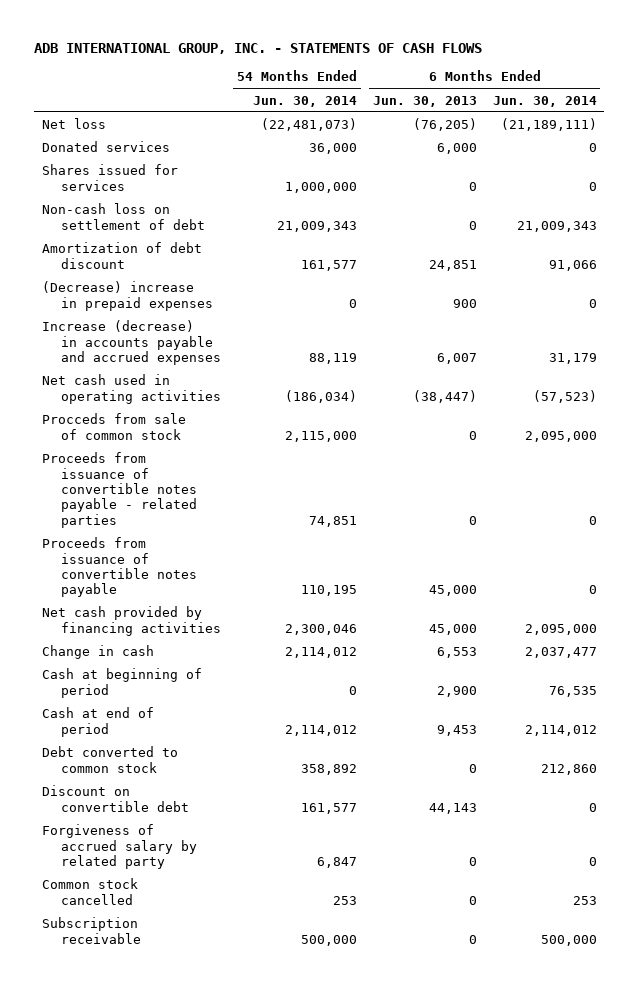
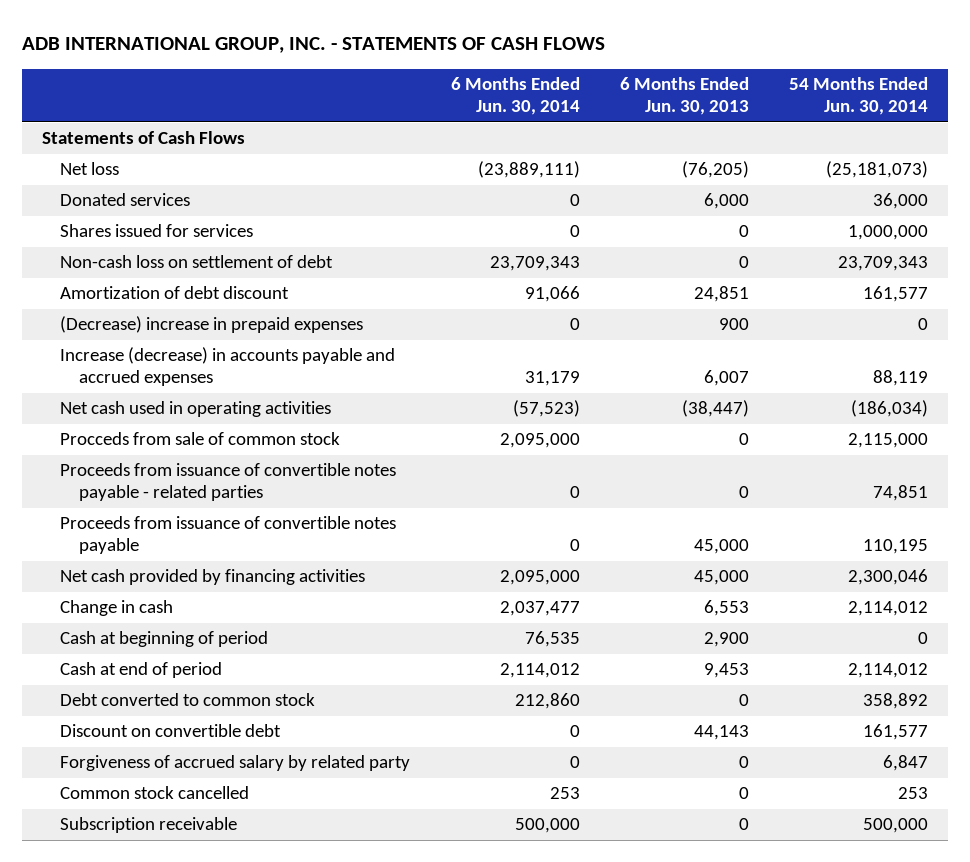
none -> [41,131,245,145] Statements of Cash Flows
[260,118,357,132] (22,481,073) -> [825,161,928,179] (25,181,073)
[500,118,597,132] (21,189,111) -> [477,161,580,179] (23,889,111)
[276,220,357,232] 21,009,343 -> [837,256,928,272] 23,709,343
[516,220,597,232] 21,009,343 -> [489,256,580,272] 23,709,343

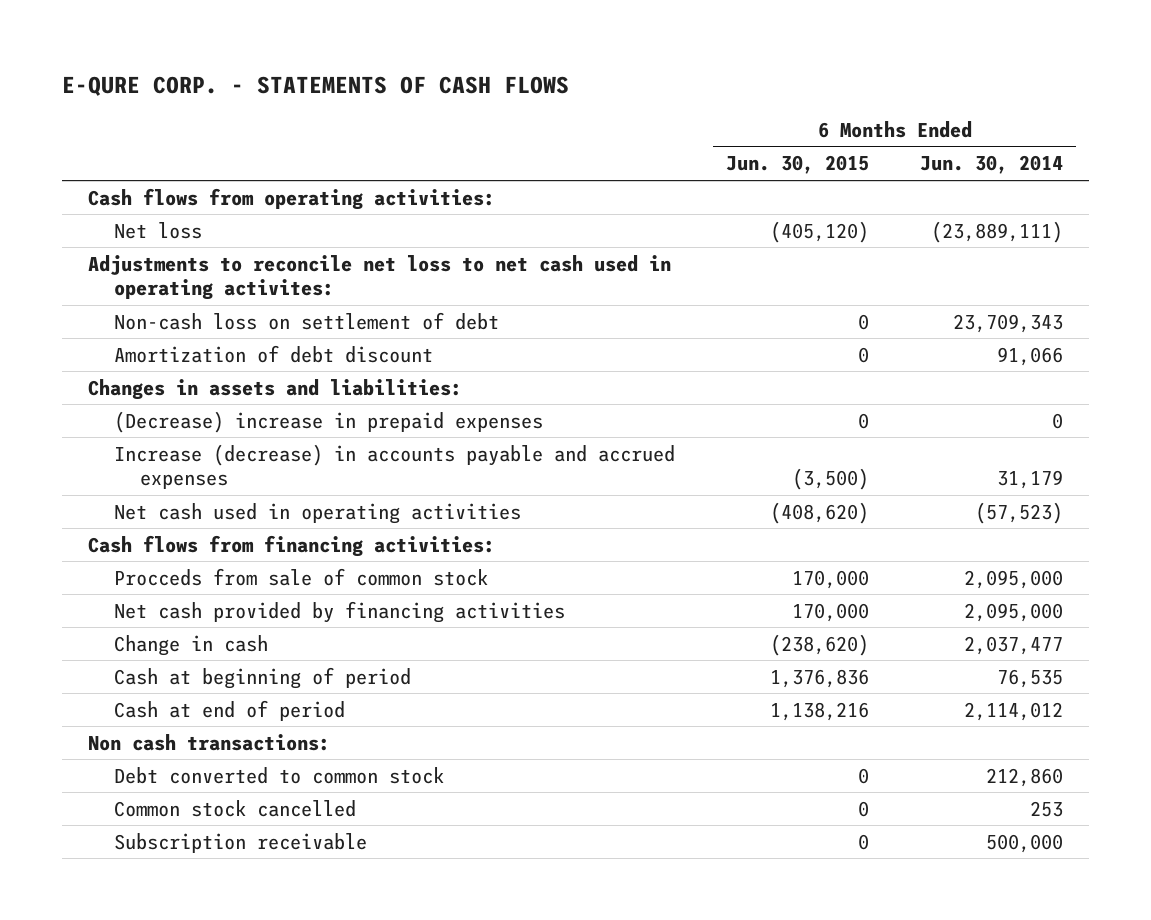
[21,37,605,54] ADB INTERNATIONAL GROUP, INC. - STATEMENTS OF CASH FLOWS -> [62,76,570,97] E-QURE CORP. - STATEMENTS OF CASH FLOWS
[619,77,749,116] 6 Months Ended Jun. 30, 2013 -> none
[788,77,928,116] 54 Months Ended Jun. 30, 2014 -> none
none -> [726,155,870,175] Jun. 30, 2015
[41,131,245,145] Statements of Cash Flows -> none
none -> [87,187,495,210] Cash flows from operating activities:
[60,193,191,207] Donated services -> none
[60,224,254,238] Shares issued for services -> none
none -> [87,254,671,301] Adjustments to reconcile net loss to net cash used in operating activites:
none -> [87,378,462,400] Changes in assets and liabilities:
none -> [87,534,495,557] Cash flows from financing activities:
[60,463,397,502] Proceeds from issuance of convertible notes payable - related parties -> none
[60,516,397,555] Proceeds from issuance of convertible notes payable -> none
none -> [87,733,330,751] Non cash transactions:
[60,724,282,738] Discount on convertible debt -> none
[60,755,411,772] Forgiveness of accrued salary by related party -> none

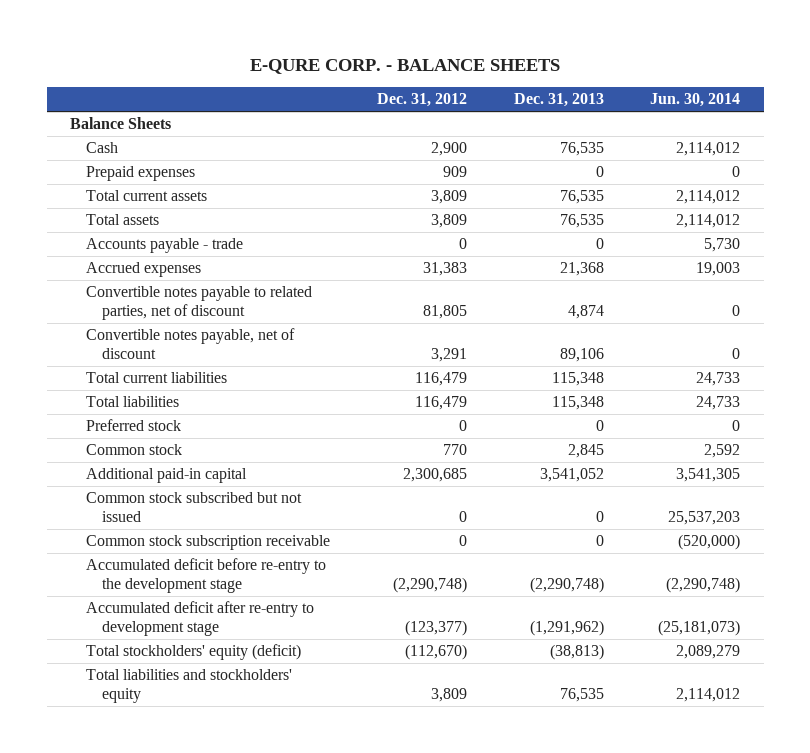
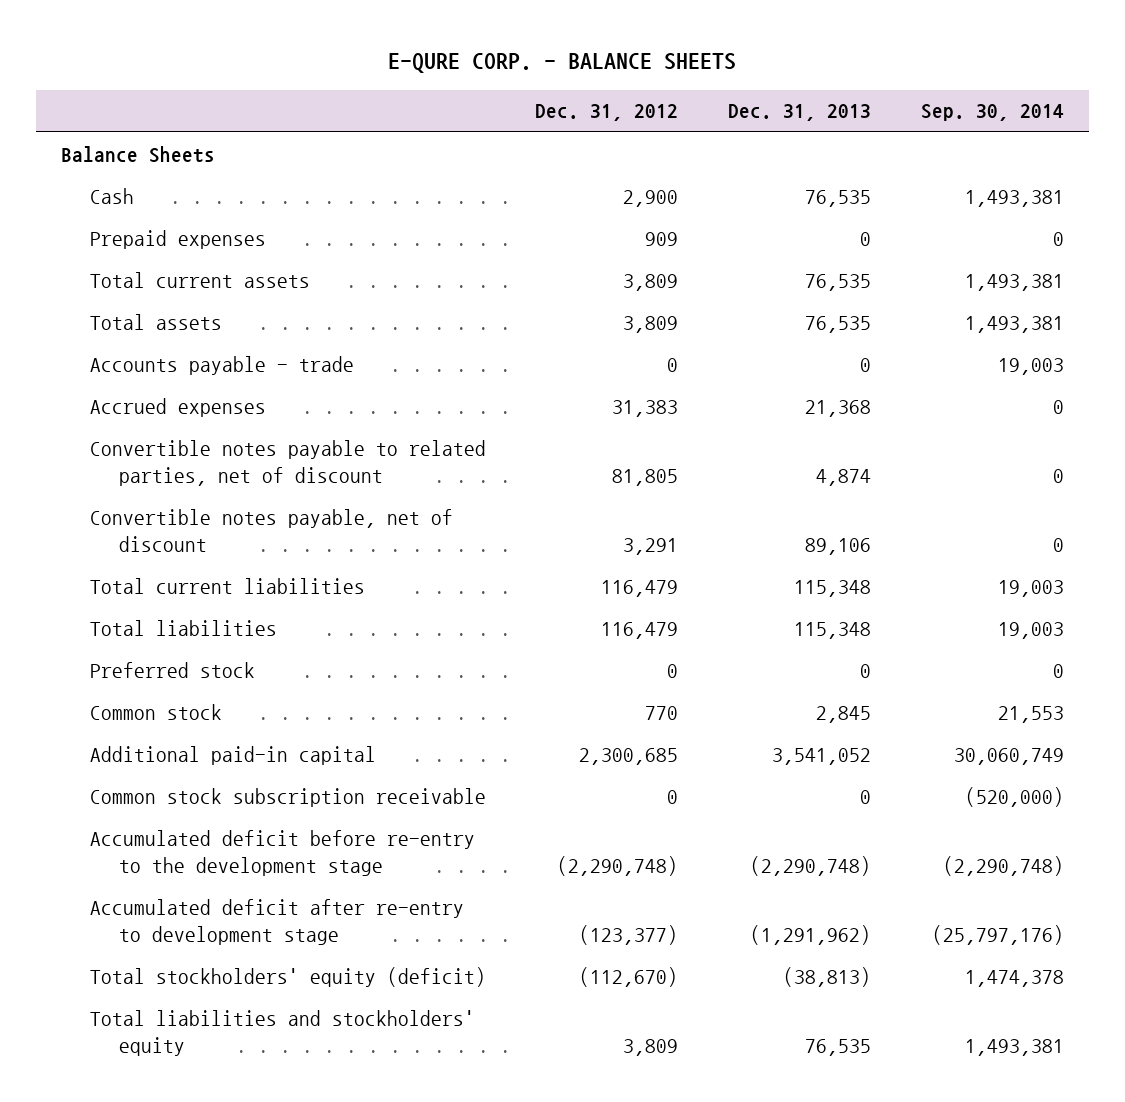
[650,93,741,108] Jun. 30, 2014 -> none
none -> [921,104,1065,122] Sep. 30, 2014
[86,492,303,522] Common stock subscribed but not issued -> none

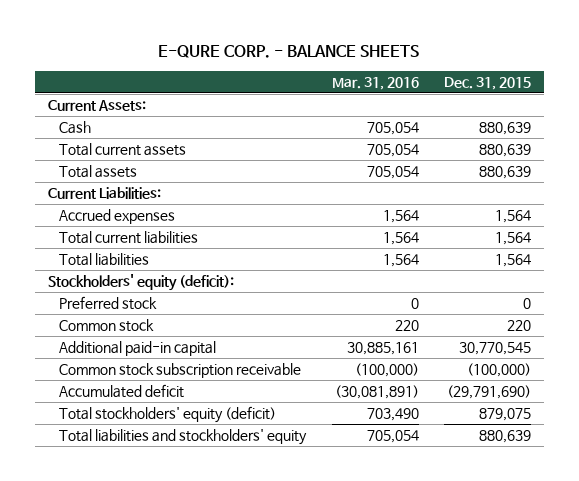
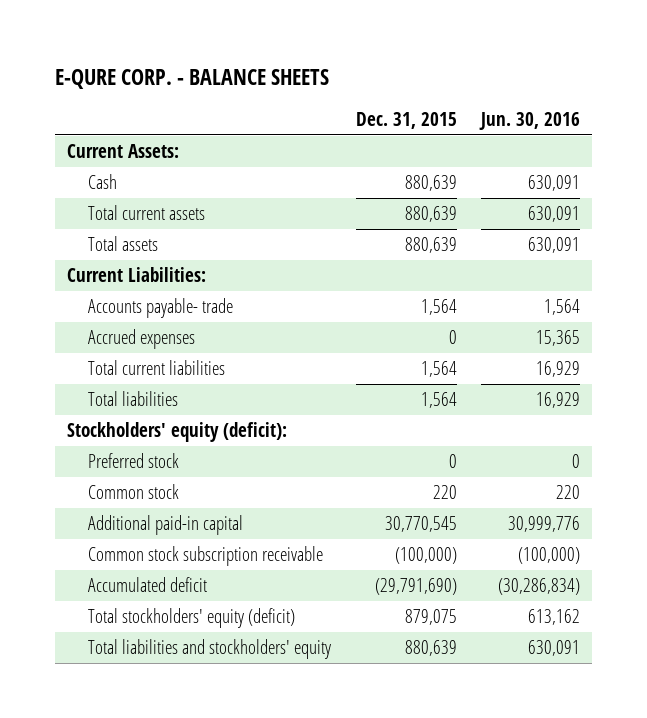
[331,76,419,90] Mar. 31, 2016 -> none
none -> [479,111,581,130] Jun. 30, 2016
none -> [88,298,234,319] Accounts payable- trade
[495,210,532,224] 1,564 -> [448,330,457,345] 0

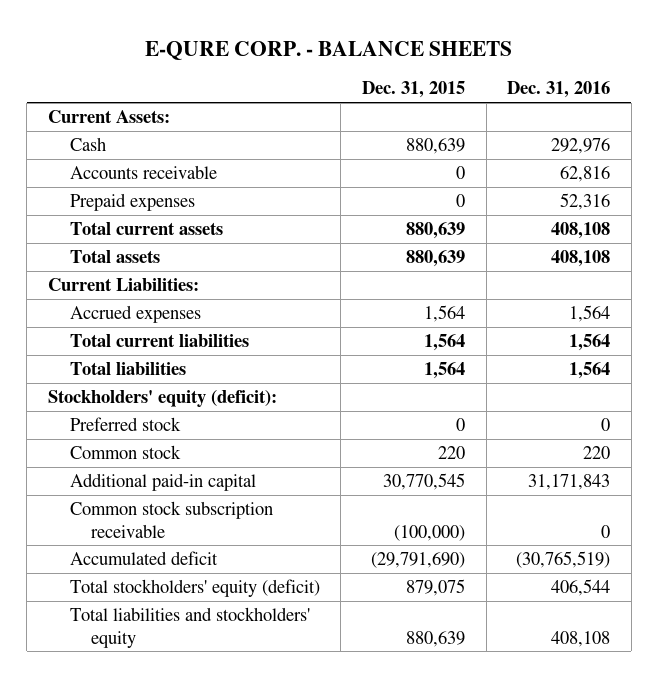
[479,111,581,130] Jun. 30, 2016 -> none
none -> [507,81,611,99] Dec. 31, 2016
none -> [69,165,217,180] Accounts receivable
none -> [69,193,195,212] Prepaid expenses
[88,298,234,319] Accounts payable- trade -> none
[448,330,457,345] 0 -> [423,305,465,323] 1,564

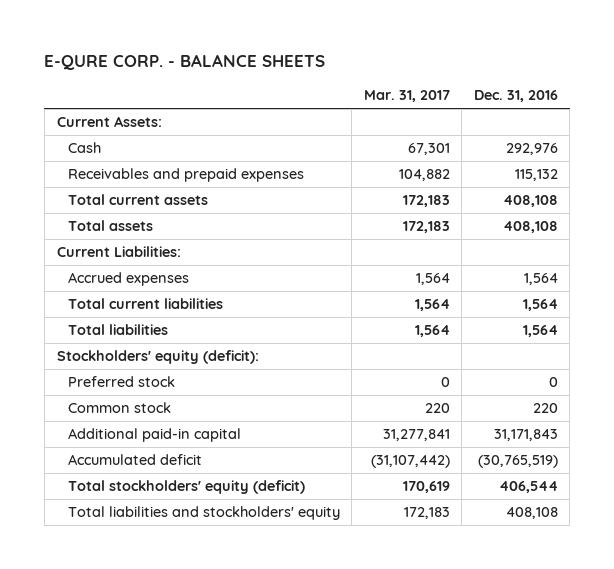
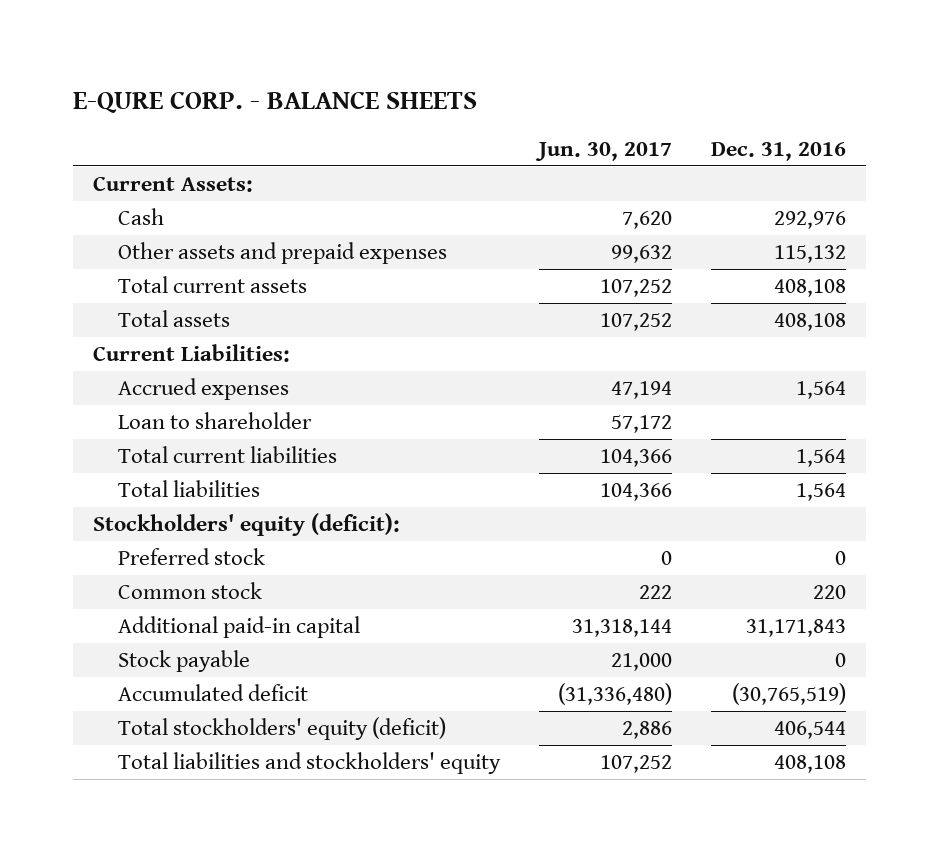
[363,90,450,103] Mar. 31, 2017 -> none
none -> [535,142,673,162] Jun. 30, 2017
[67,168,304,183] Receivables and prepaid expenses -> [117,242,447,265] Other assets and prepaid expenses
none -> [117,412,312,430] Loan to shareholder
none -> [117,650,250,673] Stock payable

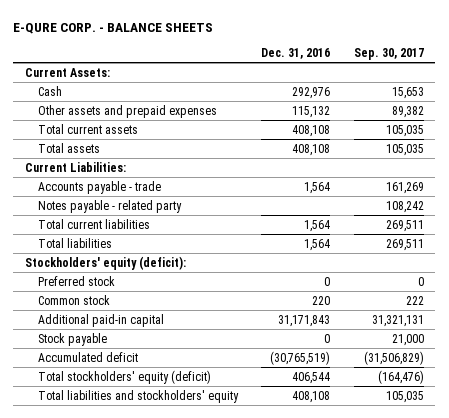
[535,142,673,162] Jun. 30, 2017 -> none
none -> [353,48,424,61] Sep. 30, 2017
[117,412,312,430] Loan to shareholder -> none
[117,378,289,401] Accrued expenses -> [37,180,161,194] Accounts payable - trade
none -> [37,199,182,213] Notes payable - related party

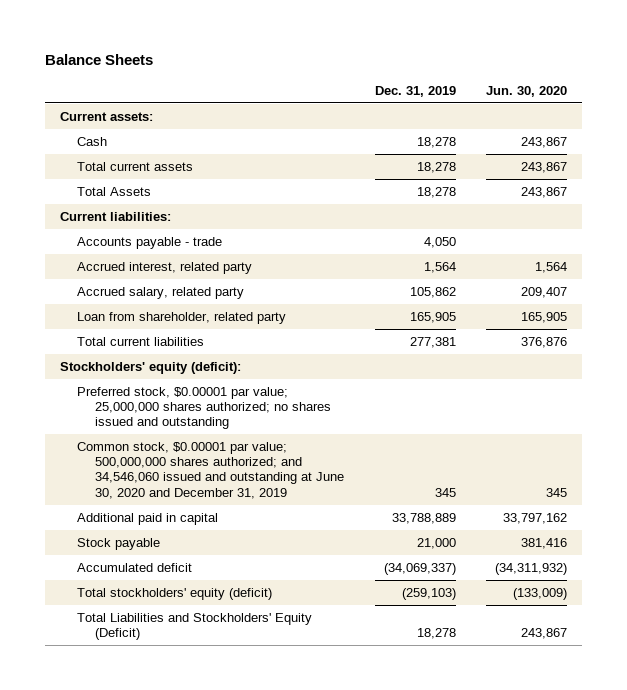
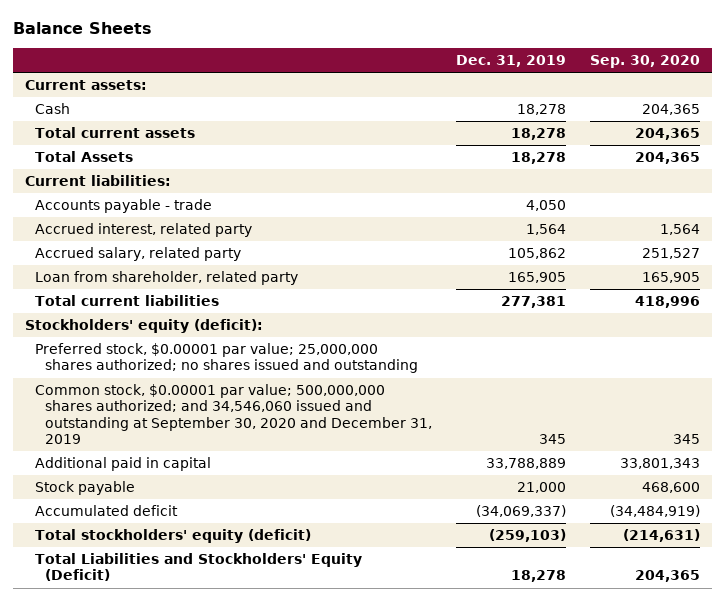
[486,85,568,97] Jun. 30, 2020 -> none
none -> [590,54,701,68] Sep. 30, 2020
[77,441,344,499] Common stock, $0.00001 par value; 500,000,000 shares authorized; and 34,546,060 issued and outstanding at June 30, 2020 and December 31, 2019 -> [34,384,432,445] Common stock, $0.00001 par value; 500,000,000 shares authorized; and 34,546,060 issued and outstanding at September 30, 2020 and December 31, 2019

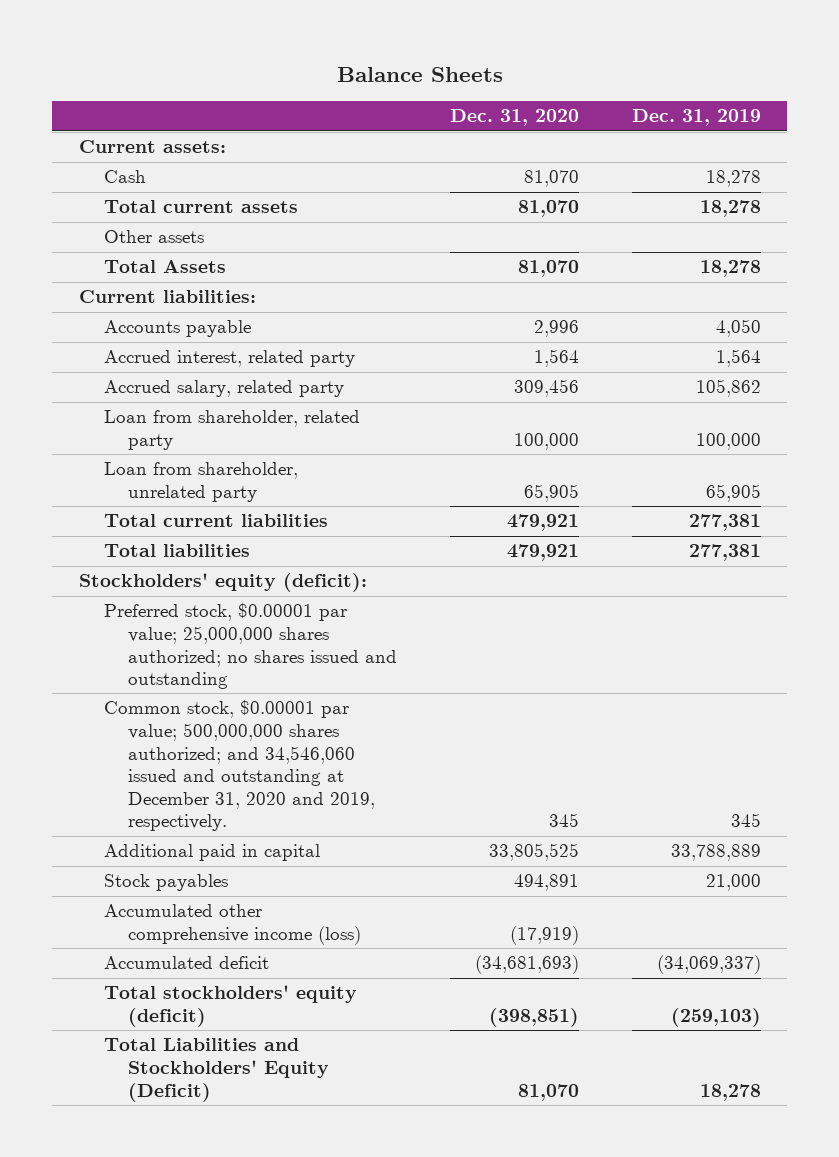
[590,54,701,68] Sep. 30, 2020 -> none
none -> [450,109,580,127] Dec. 31, 2020
none -> [103,230,204,244] Other assets
[34,199,212,214] Accounts payable - trade -> [103,320,251,338] Accounts payable
[507,272,566,284] 165,905 -> [695,433,761,451] 100,000
none -> [103,462,298,503] Loan from shareholder, unrelated party
none -> [103,544,250,558] Total liabilities
[34,384,432,445] Common stock, $0.00001 par value; 500,000,000 shares authorized; and 34,546,060 issued and outstanding at September 30, 2020 and December 31, 2019 -> [103,700,376,832] Common stock, $0.00001 par value; 500,000,000 shares authorized; and 34,546,060 issued and outstanding at December 31, 2020 and 2019, respectively.
[34,481,135,496] Stock payable -> [103,874,228,892] Stock payables
none -> [103,904,362,946] Accumulated other comprehensive income (loss)

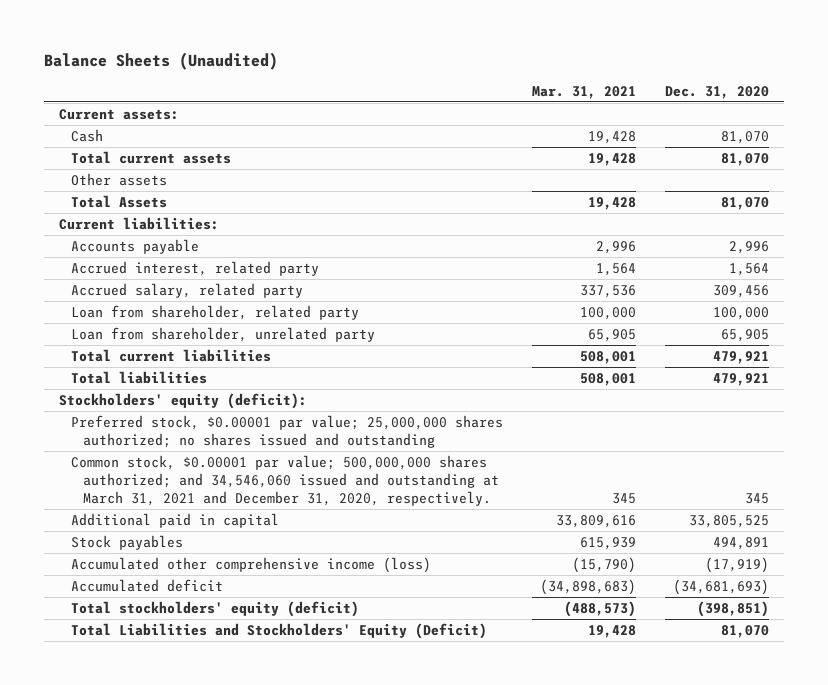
[336,66,503,82] Balance Sheets -> [44,52,279,71] Balance Sheets (Unaudited)
[631,109,761,127] Dec. 31, 2019 -> none
none -> [532,85,637,99] Mar. 31, 2021
[103,700,376,832] Common stock, $0.00001 par value; 500,000,000 shares authorized; and 34,546,060 issued and outstanding at December 31, 2020 and 2019, respectively. -> [70,454,499,506] Common stock, $0.00001 par value; 500,000,000 shares authorized; and 34,546,060 issued and outstanding at March 31, 2021 and December 31, 2020, respectively.

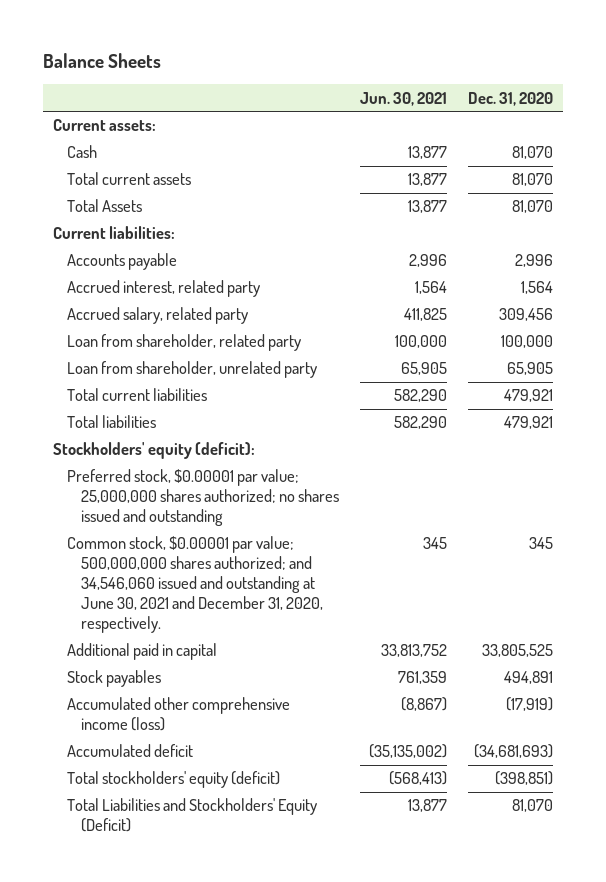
[44,52,279,71] Balance Sheets (Unaudited) -> [42,53,161,69] Balance Sheets
[532,85,637,99] Mar. 31, 2021 -> none
none -> [359,91,447,106] Jun. 30, 2021
[70,172,167,186] Other assets -> none
[70,454,499,506] Common stock, $0.00001 par value; 500,000,000 shares authorized; and 34,546,060 issued and outstanding at March 31, 2021 and December 31, 2020, respectively. -> [67,536,324,634] Common stock, $0.00001 par value; 500,000,000 shares authorized; and 34,546,060 issued and outstanding at June 30, 2021 and December 31, 2020, respectively.

